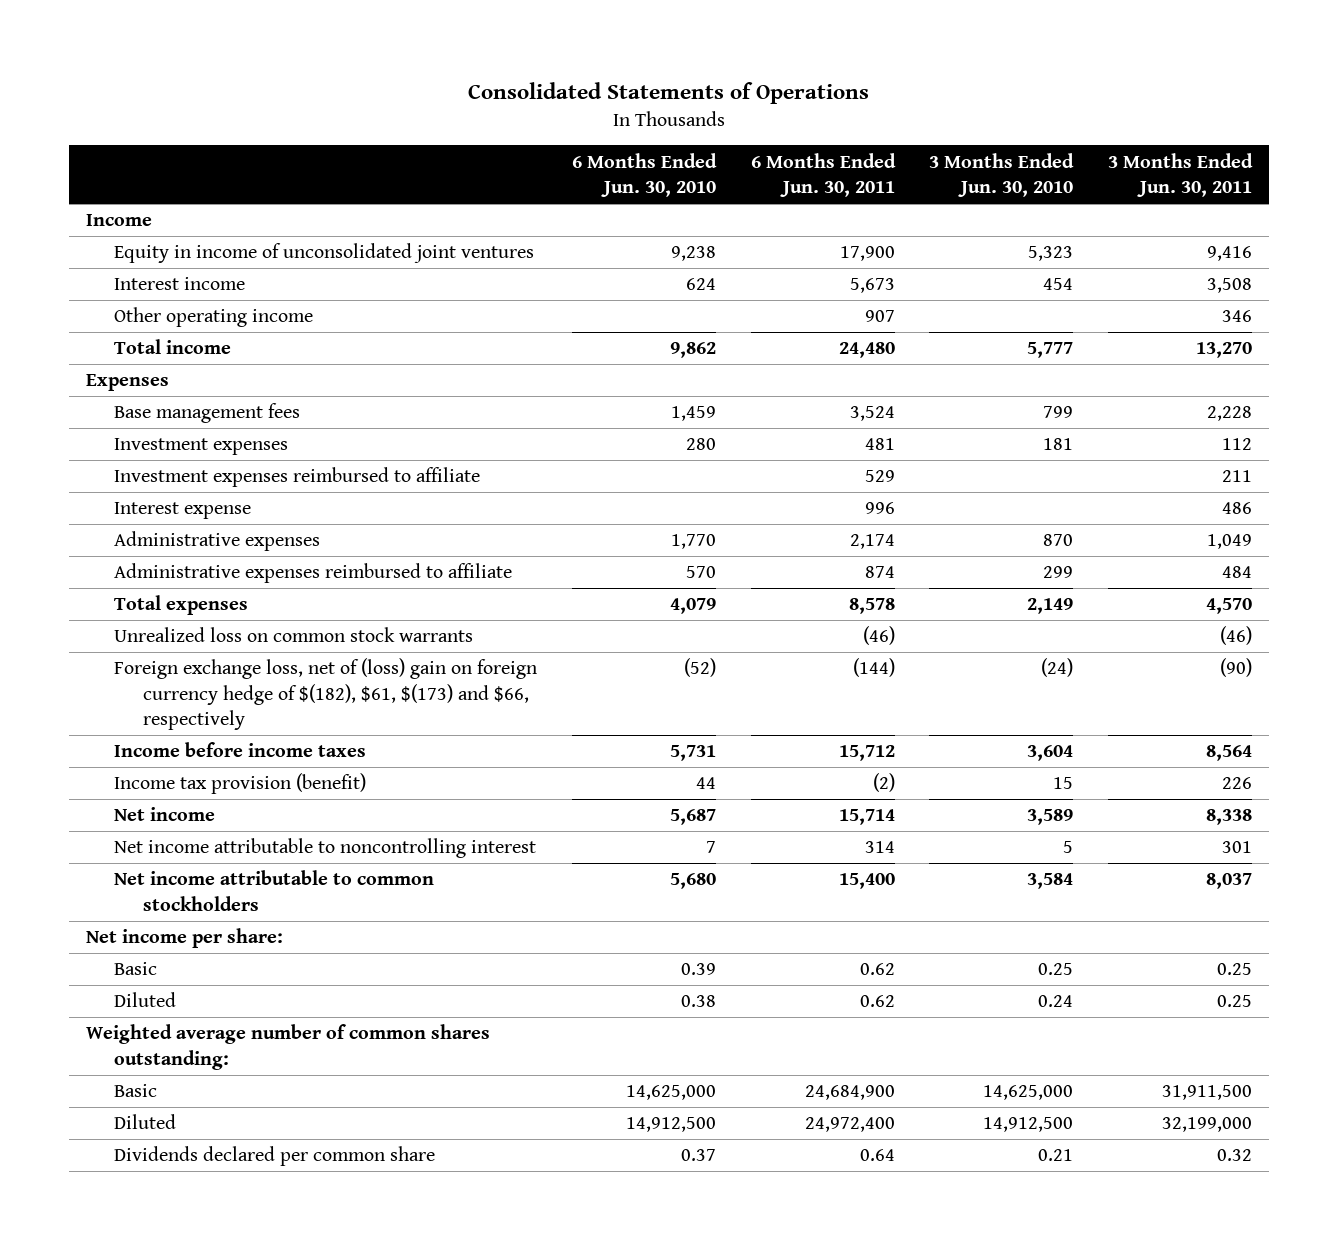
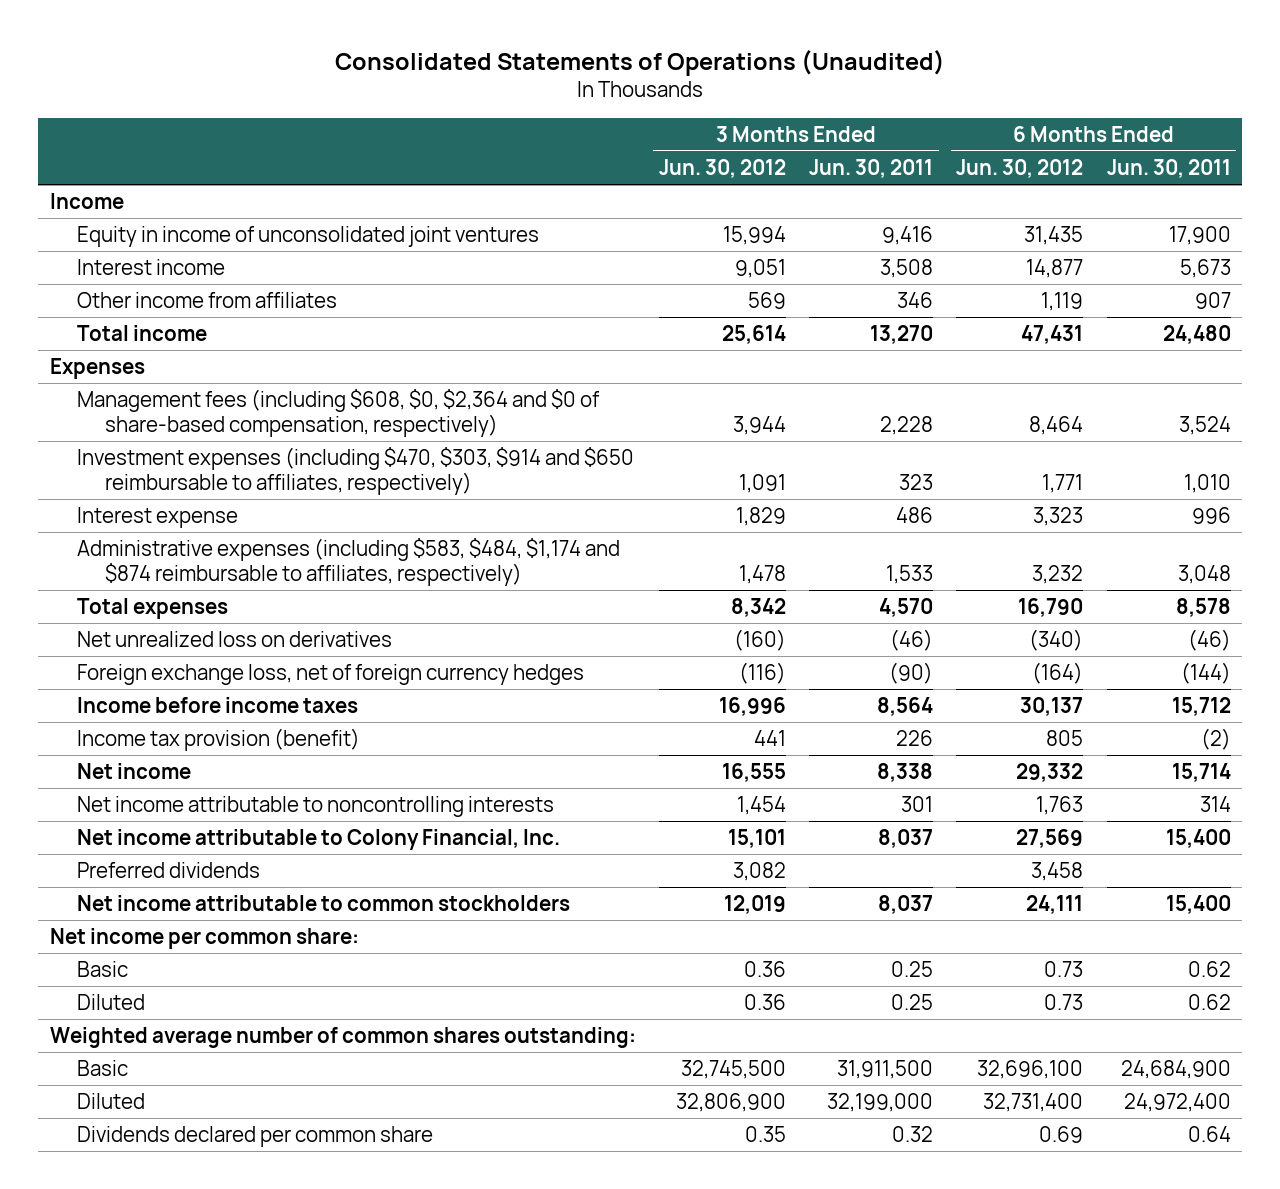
[467,82,869,105] Consolidated Statements of Operations -> [335,49,946,76] Consolidated Statements of Operations (Unaudited)
[571,152,717,197] 6 Months Ended Jun. 30, 2010 -> none
[929,152,1075,197] 3 Months Ended Jun. 30, 2010 -> none
none -> [658,158,786,178] Jun. 30, 2012
none -> [956,158,1084,178] Jun. 30, 2012
[114,307,314,328] Other operating income -> [77,292,338,309] Other income from affiliates
[114,438,289,456] Investment expenses -> none
[114,467,481,488] Investment expenses reimbursed to affiliate -> none
[114,403,301,424] Base management fees -> [77,389,601,438] Management fees (including $608, $0, $2,364 and $0 of share-based compensation, respectively)
none -> [77,447,635,496] Investment expenses (including $470, $303, $914 and $650 reimbursable to affiliates, respectively)
[114,531,321,552] Administrative expenses -> none
[114,563,513,584] Administrative expenses reimbursed to affiliate -> none
none -> [77,538,621,587] Administrative expenses (including $583, $484, $1,174 and $874 reimbursable to affiliates, respectively)
[114,627,474,643] Unrealized loss on common stock warrants -> [77,631,393,648] Net unrealized loss on derivatives
[114,658,538,730] Foreign exchange loss, net of (loss) gain on foreign currency hedge of $(182), $61, $(173) and $66, respectively -> [77,664,585,686] Foreign exchange loss, net of foreign currency hedges
[114,838,537,859] Net income attributable to noncontrolling interest -> [77,796,555,818] Net income attributable to noncontrolling interests
none -> [77,829,561,851] Net income attributable to Colony Financial, Inc.
none -> [77,862,261,879] Preferred dividends
[85,928,283,949] Net income per share: -> [49,928,359,950] Net income per common share:

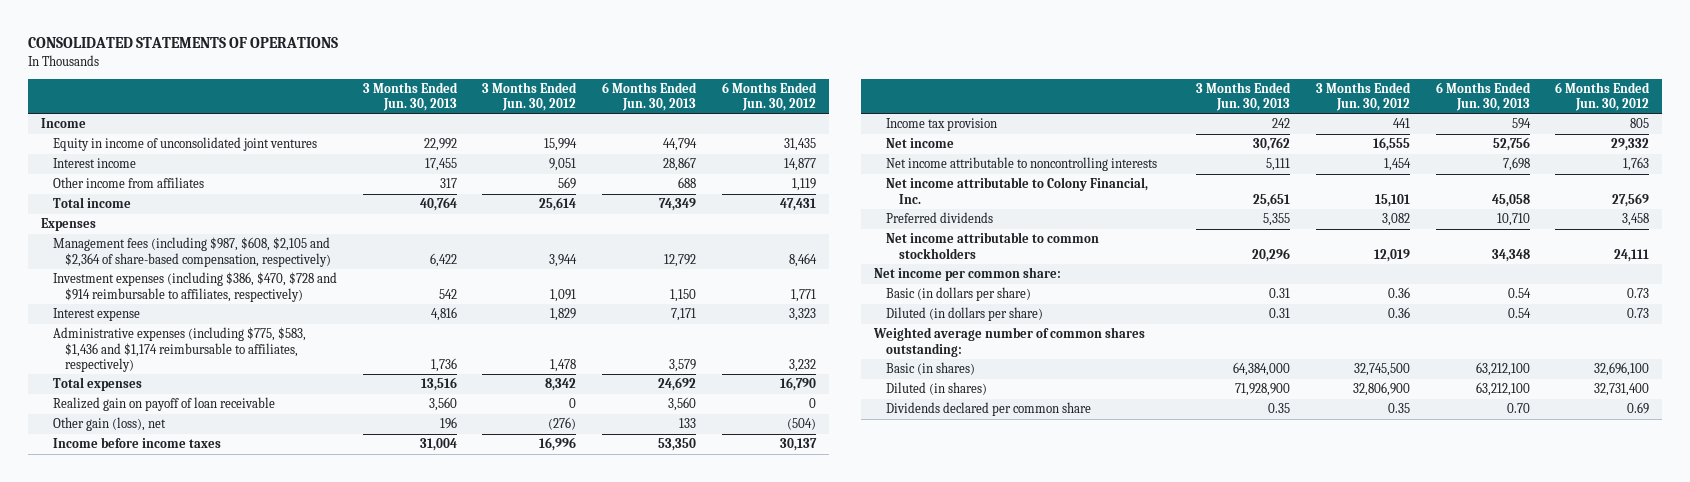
[335,49,946,76] Consolidated Statements of Operations (Unaudited) -> [27,36,338,48] CONSOLIDATED STATEMENTS OF OPERATIONS
[809,158,934,178] Jun. 30, 2011 -> none
[1106,158,1231,178] Jun. 30, 2011 -> none
none -> [362,81,458,112] 3 Months Ended Jun. 30, 2013
none -> [602,81,698,112] 6 Months Ended Jun. 30, 2013
[77,389,601,438] Management fees (including $608, $0, $2,364 and $0 of share-based compensation, respectively) -> [52,237,332,267] Management fees (including $987, $608, $2,105 and $2,364 of share-based compensation, respectively)
[77,447,635,496] Investment expenses (including $470, $303, $914 and $650 reimbursable to affiliates, respectively) -> [52,272,337,302] Investment expenses (including $386, $470, $728 and $914 reimbursable to affiliates, respectively)
[77,538,621,587] Administrative expenses (including $583, $484, $1,174 and $874 reimbursable to affiliates, respectively) -> [52,327,306,372] Administrative expenses (including $775, $583, $1,436 and $1,174 reimbursable to affiliates, respectively)
[77,631,393,648] Net unrealized loss on derivatives -> none
[77,664,585,686] Foreign exchange loss, net of foreign currency hedges -> none
none -> [52,397,275,412] Realized gain on payoff of loan receivable
none -> [52,417,166,432] Other gain (loss), net
[77,728,361,752] Income tax provision (benefit) -> [886,118,998,132] Income tax provision
[77,961,129,978] Basic -> [886,287,1032,302] Basic (in dollars per share)
[77,994,146,1011] Diluted -> [886,307,1044,322] Diluted (in dollars per share)
[77,1060,129,1077] Basic -> [886,362,976,376] Basic (in shares)
[77,1093,146,1110] Diluted -> [886,382,988,396] Diluted (in shares)

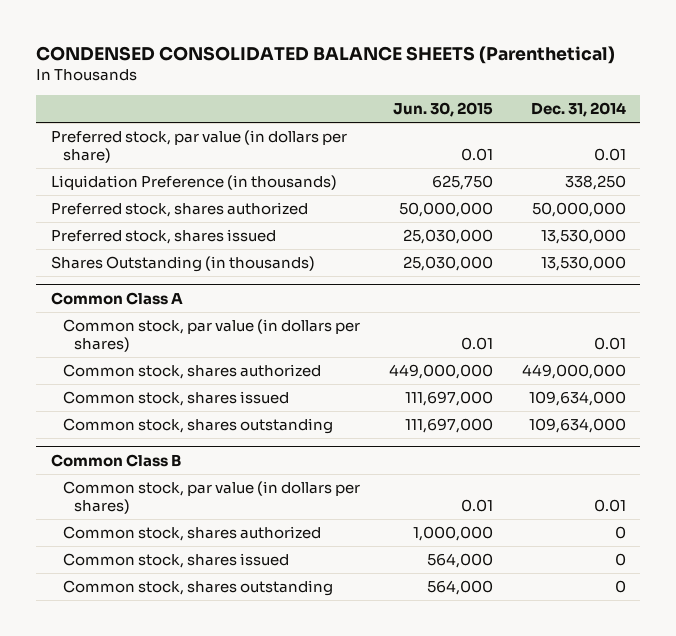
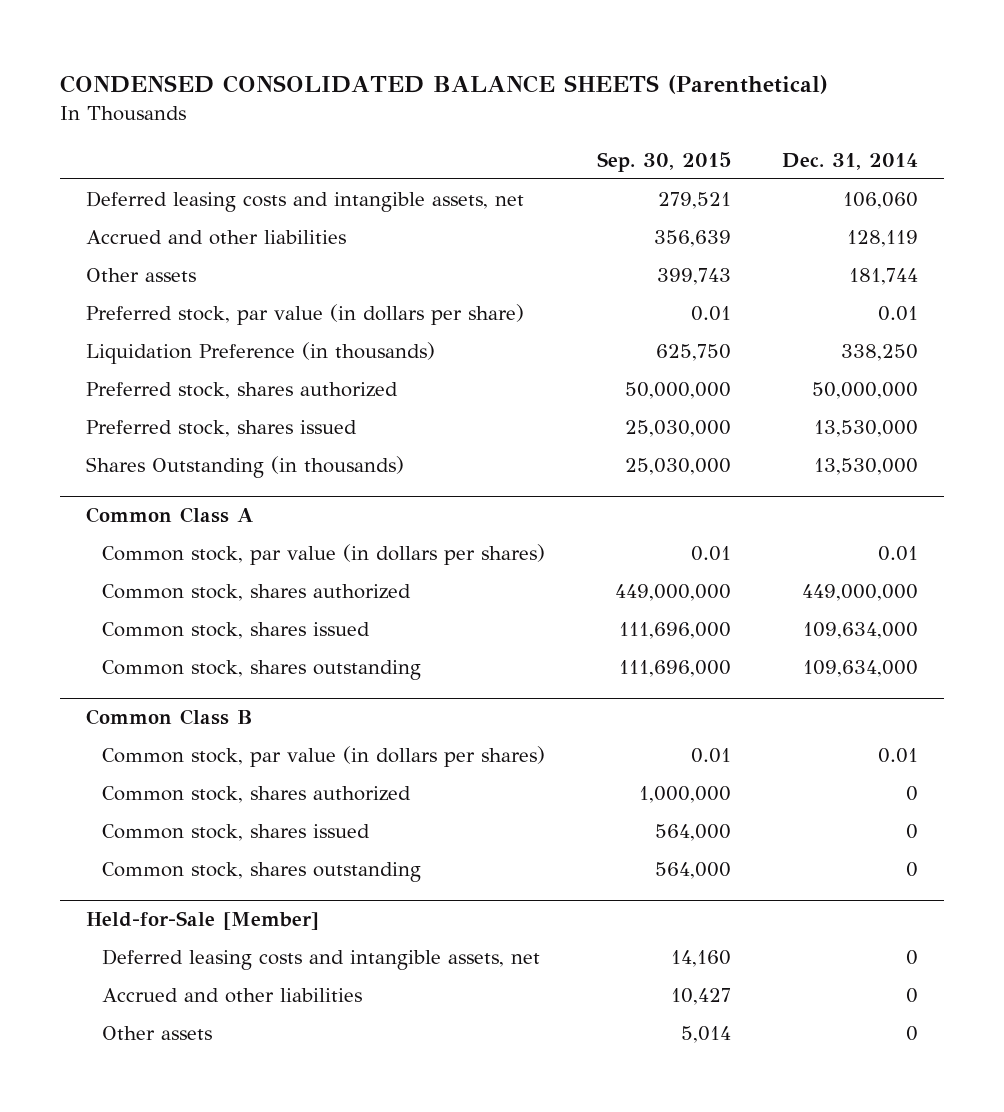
[392,102,493,118] Jun. 30, 2015 -> none
none -> [596,151,731,172] Sep. 30, 2015
none -> [86,190,525,212] Deferred leasing costs and intangible assets, net
none -> [86,229,347,245] Accrued and other liabilities
none -> [86,267,197,282] Other assets
none -> [86,911,320,931] Held-for-Sale [Member]
none -> [102,948,541,970] Deferred leasing costs and intangible assets, net
none -> [102,987,363,1003] Accrued and other liabilities
none -> [102,1025,213,1040] Other assets

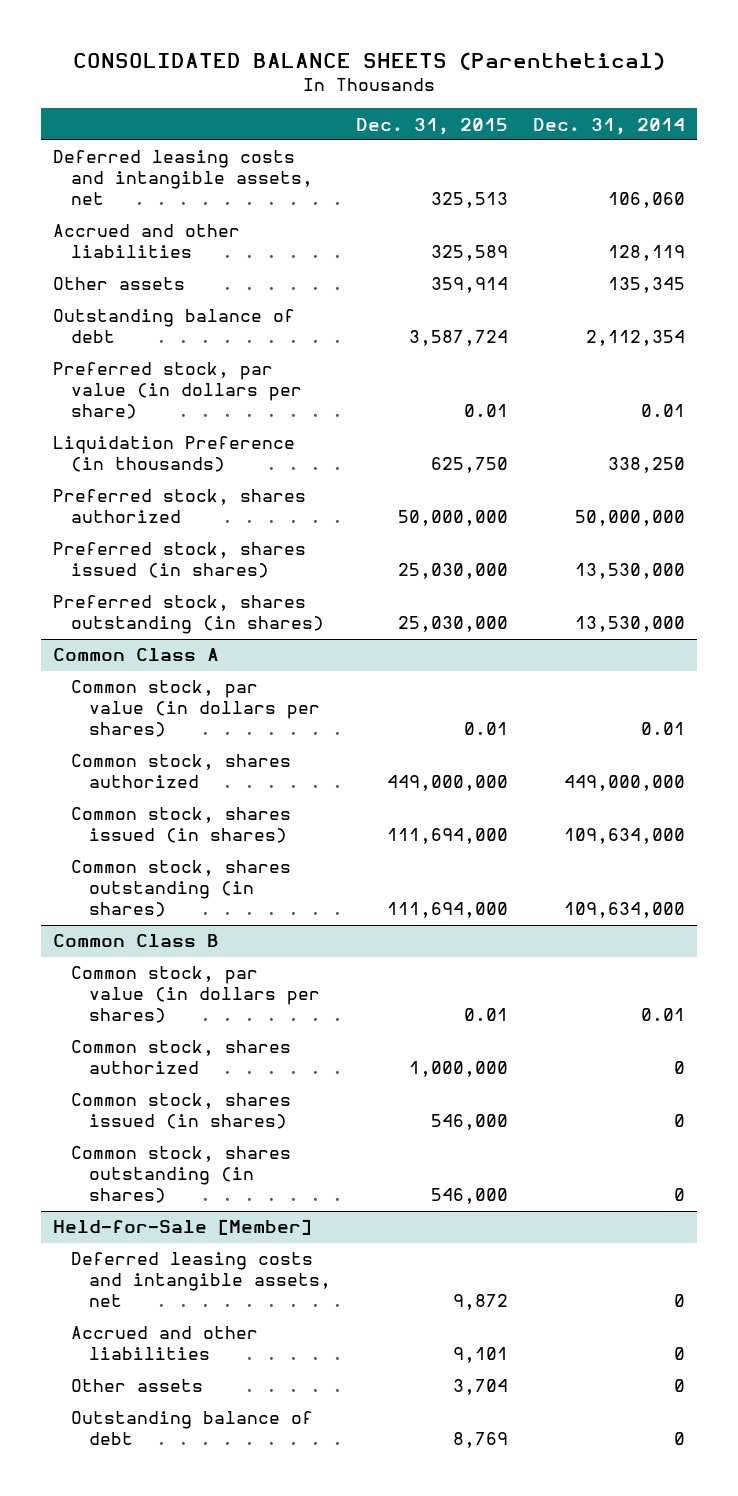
[60,75,829,95] CONDENSED CONSOLIDATED BALANCE SHEETS (Parenthetical) -> [73,51,666,70] CONSOLIDATED BALANCE SHEETS (Parenthetical)
[596,151,731,172] Sep. 30, 2015 -> none
none -> [355,117,508,135] Dec. 31, 2015
[849,267,919,285] 181,744 -> [607,277,685,294] 135,345
none -> [53,309,296,344] Outstanding balance of debt
[86,419,358,437] Preferred stock, shares issued -> [53,542,307,579] Preferred stock, shares issued (in shares)
[86,455,405,478] Shares Outstanding (in thousands) -> [53,595,324,635] Preferred stock, shares outstanding (in shares)
[102,621,371,639] Common stock, shares issued -> [70,807,291,844] Common stock, shares issued (in shares)
[102,659,422,680] Common stock, shares outstanding -> [70,860,291,918] Common stock, shares outstanding (in shares)
[102,823,371,841] Common stock, shares issued -> [70,1093,291,1130] Common stock, shares issued (in shares)
[102,861,422,882] Common stock, shares outstanding -> [70,1146,291,1204] Common stock, shares outstanding (in shares)
none -> [70,1411,313,1446] Outstanding balance of debt

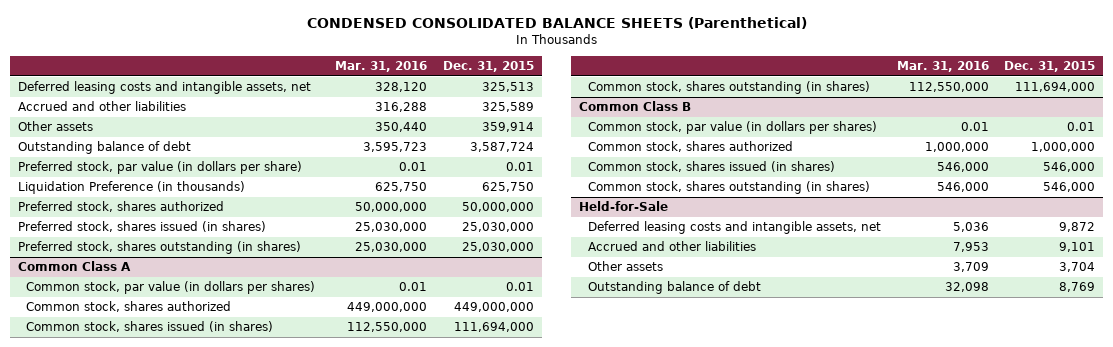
[73,51,666,70] CONSOLIDATED BALANCE SHEETS (Parenthetical) -> [306,17,807,30] CONDENSED CONSOLIDATED BALANCE SHEETS (Parenthetical)
[532,117,685,135] Dec. 31, 2014 -> none
none -> [334,61,427,73] Mar. 31, 2016
[53,1219,313,1236] Held-for-Sale [Member] -> [579,201,669,212] Held-for-Sale

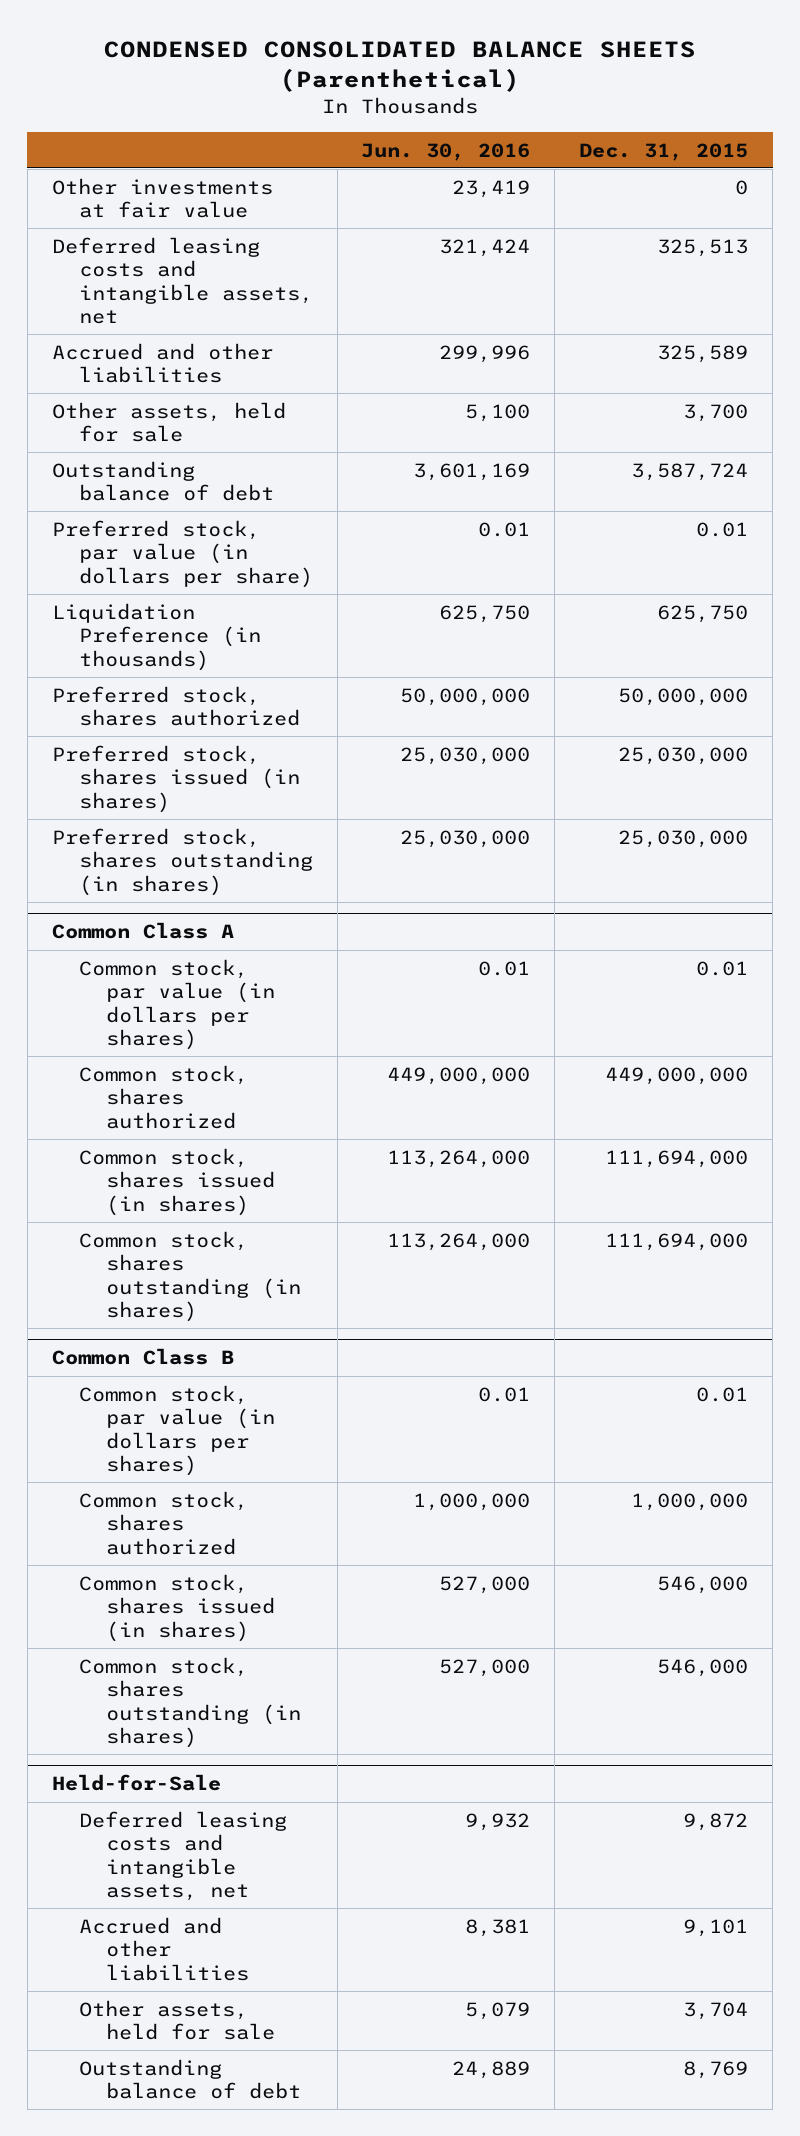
[334,61,427,73] Mar. 31, 2016 -> none
none -> [361,142,531,161] Jun. 30, 2016
none -> [51,177,273,219] Other investments at fair value
[17,121,93,132] Other assets -> none
none -> [51,401,286,443] Other assets, held for sale
[587,261,663,272] Other assets -> [78,1999,275,2041] Other assets, held for sale

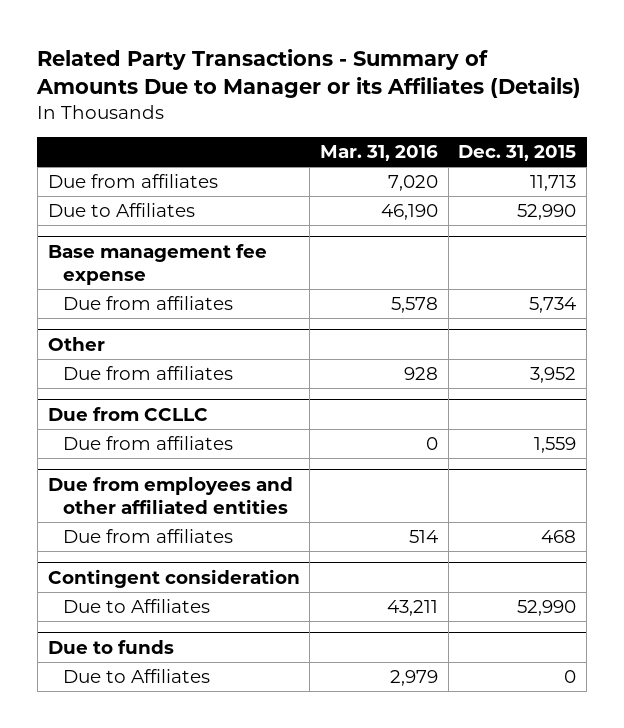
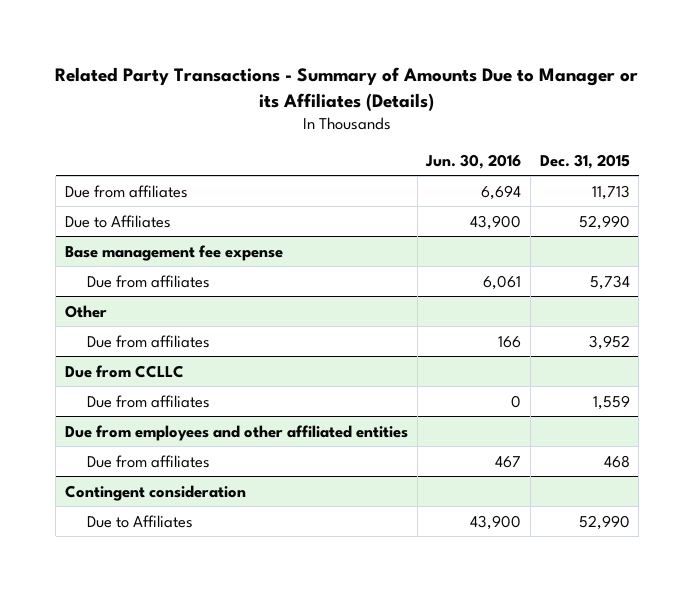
[319,145,438,162] Mar. 31, 2016 -> none
none -> [425,153,522,169] Jun. 30, 2016
[47,639,174,654] Due to funds -> none
[63,668,211,683] Due to Affiliates -> none

